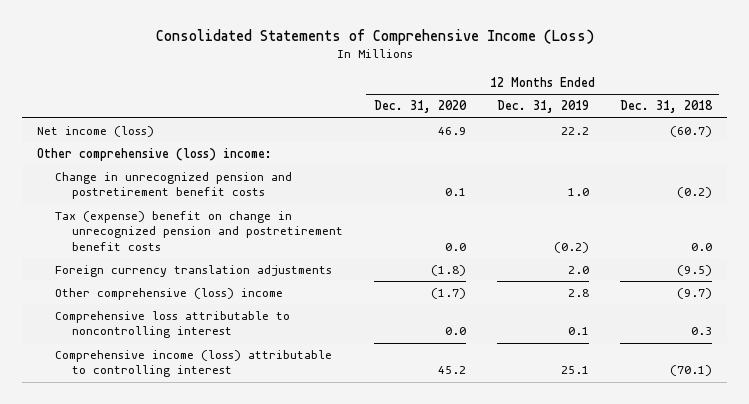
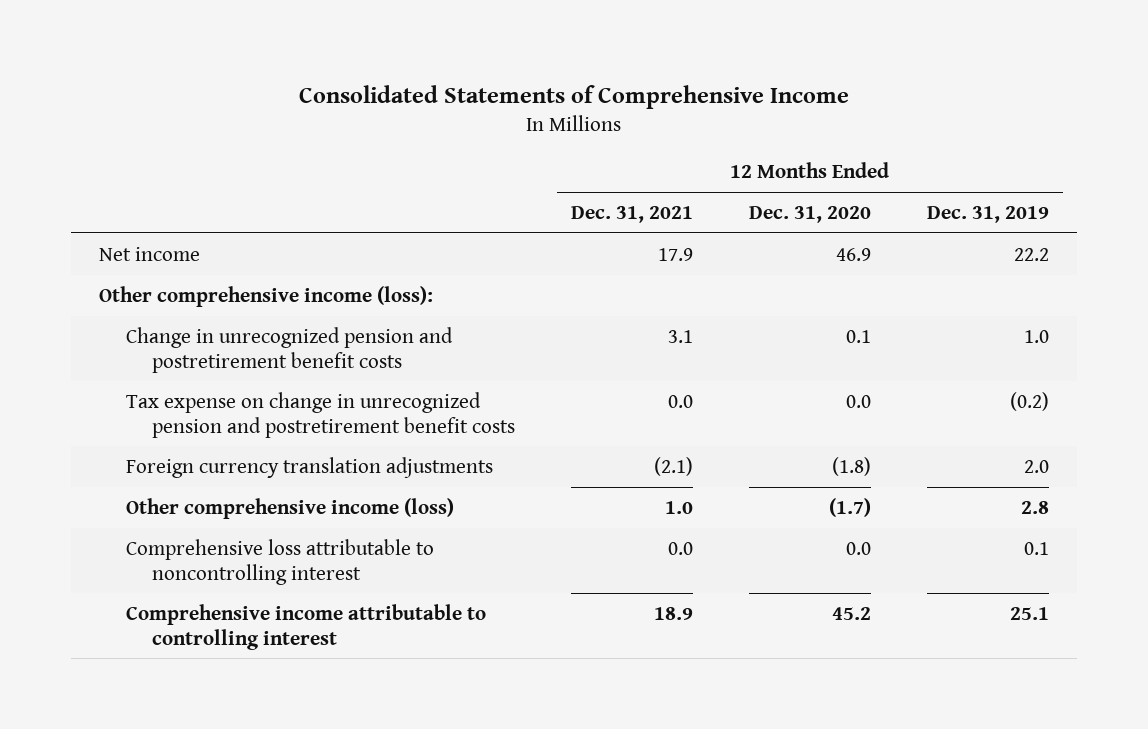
[155,29,594,46] Consolidated Statements of Comprehensive Income (Loss) -> [298,85,849,110] Consolidated Statements of Comprehensive Income
[619,100,713,114] Dec. 31, 2018 -> none
none -> [570,205,693,223] Dec. 31, 2021
[37,126,155,138] Net income (loss) -> [99,246,201,261] Net income
[37,148,273,162] Other comprehensive (loss) income: -> [99,285,434,307] Other comprehensive income (loss):
[54,211,344,251] Tax (expense) benefit on change in unrecognized pension and postretirement benefit costs -> [125,391,516,438] Tax expense on change in unrecognized pension and postretirement benefit costs
[54,288,283,301] Other comprehensive (loss) income -> [125,497,454,519] Other comprehensive income (loss)
[54,350,332,378] Comprehensive income (loss) attributable to controlling interest -> [125,603,486,650] Comprehensive income attributable to controlling interest

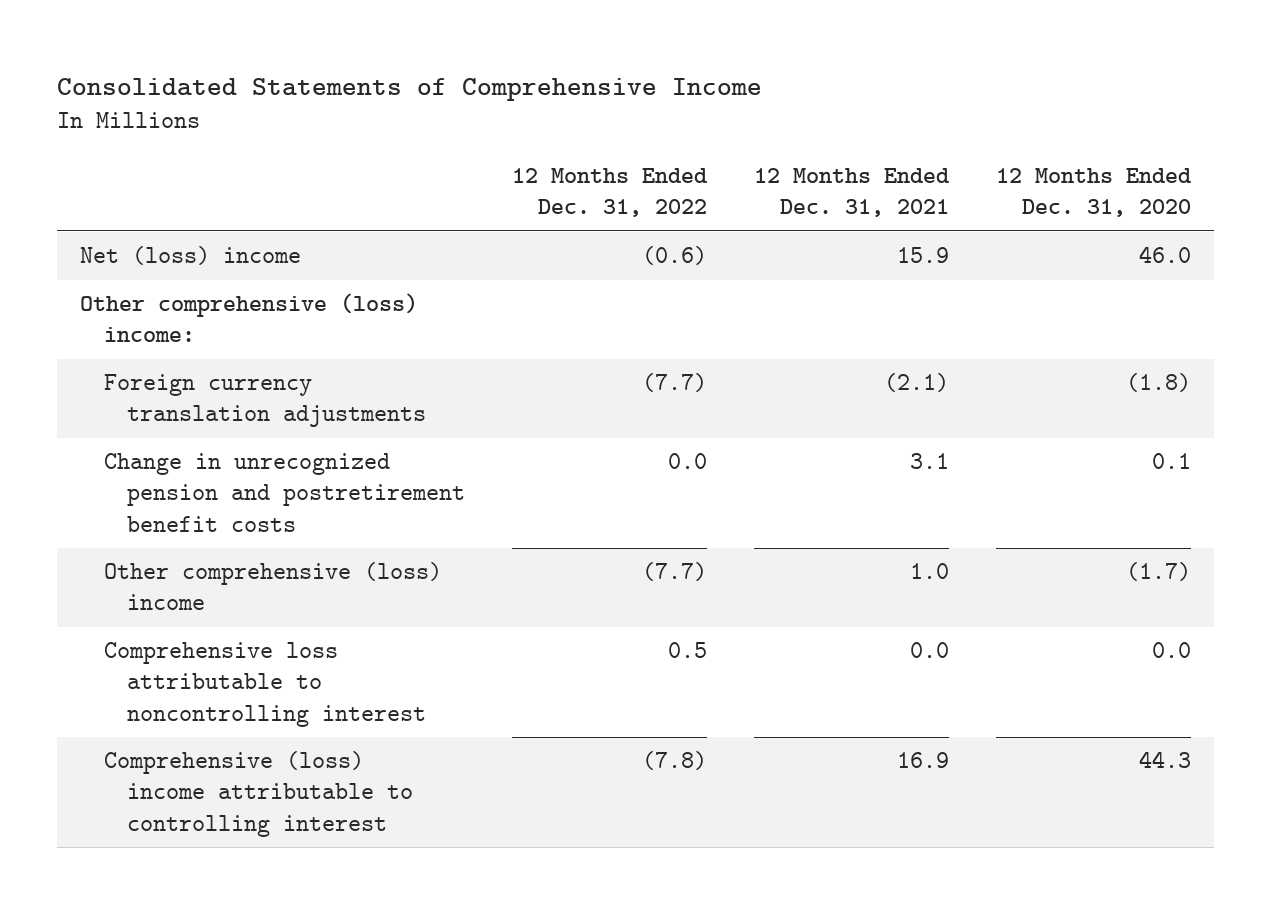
[926,205,1049,223] Dec. 31, 2019 -> none
none -> [511,168,708,218] 12 Months Ended Dec. 31, 2022
[125,391,516,438] Tax expense on change in unrecognized pension and postretirement benefit costs -> none
[99,246,201,261] Net income -> [80,246,302,266] Net (loss) income
[657,247,693,261] 17.9 -> [896,247,949,264] 15.9
[835,247,871,261] 46.9 -> [1138,246,1191,264] 46.0
[99,285,434,307] Other comprehensive income (loss): -> [80,293,419,343] Other comprehensive (loss) income:
[125,326,453,373] Change in unrecognized pension and postretirement benefit costs -> [103,453,465,532] Change in unrecognized pension and postretirement benefit costs
[125,497,454,519] Other comprehensive income (loss) -> [103,562,442,611] Other comprehensive (loss) income
[125,603,486,650] Comprehensive income attributable to controlling interest -> [103,751,413,837] Comprehensive (loss) income attributable to controlling interest
[653,606,693,620] 18.9 -> [896,752,949,769] 16.9
[831,606,871,620] 45.2 -> [1138,751,1191,769] 44.3

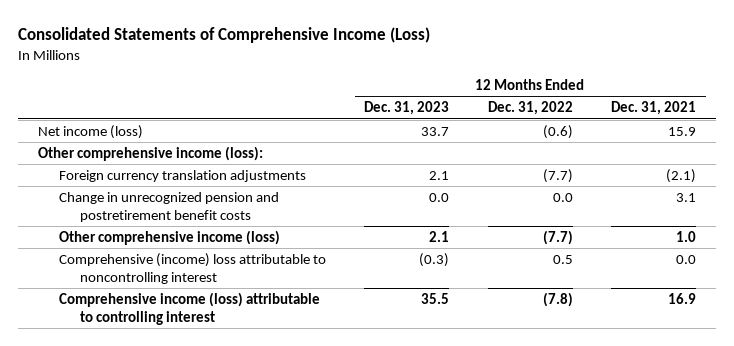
[56,77,762,101] Consolidated Statements of Comprehensive Income -> [18,27,431,44] Consolidated Statements of Comprehensive Income (Loss)
[995,168,1192,218] 12 Months Ended Dec. 31, 2020 -> none
none -> [364,101,450,116] Dec. 31, 2023
[80,246,302,266] Net (loss) income -> [37,124,143,139] Net income (loss)
[80,293,419,343] Other comprehensive (loss) income: -> [37,145,263,161] Other comprehensive income (loss):
[103,562,442,611] Other comprehensive (loss) income -> [59,229,281,245] Other comprehensive income (loss)
[103,642,426,727] Comprehensive loss attributable to noncontrolling interest -> [59,252,327,284] Comprehensive (income) loss attributable to noncontrolling interest
[103,751,413,837] Comprehensive (loss) income attributable to controlling interest -> [59,291,321,325] Comprehensive income (loss) attributable to controlling interest

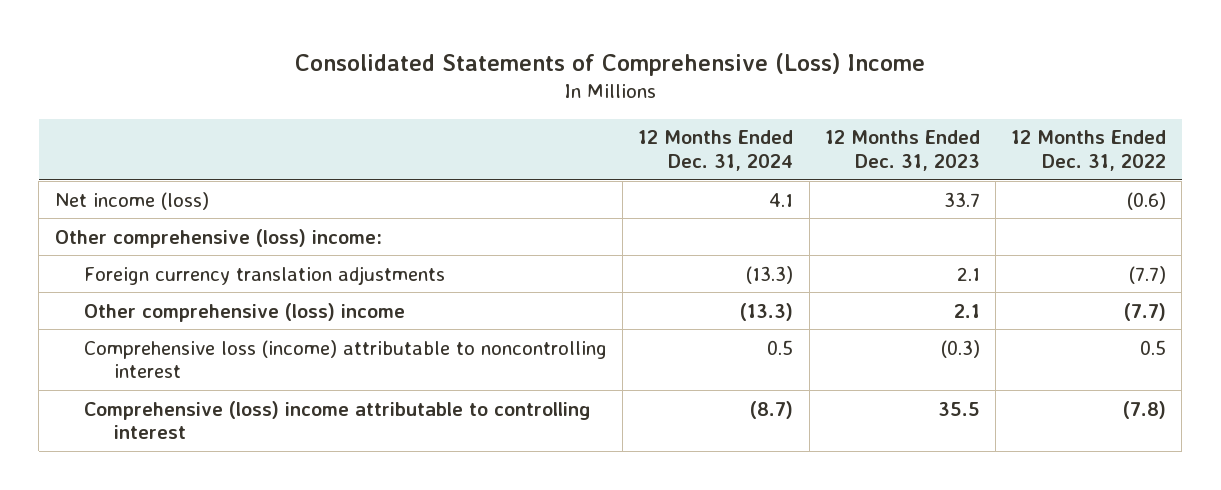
[18,27,431,44] Consolidated Statements of Comprehensive Income (Loss) -> [295,52,926,76] Consolidated Statements of Comprehensive (Loss) Income
[611,101,697,116] Dec. 31, 2021 -> none
none -> [638,130,794,172] 12 Months Ended Dec. 31, 2024
[37,145,263,161] Other comprehensive income (loss): -> [54,228,382,248] Other comprehensive (loss) income:
[59,191,280,222] Change in unrecognized pension and postretirement benefit costs -> none
[59,229,281,245] Other comprehensive income (loss) -> [84,302,406,322] Other comprehensive (loss) income
[59,252,327,284] Comprehensive (income) loss attributable to noncontrolling interest -> [84,339,608,379] Comprehensive loss (income) attributable to noncontrolling interest
[59,291,321,325] Comprehensive income (loss) attributable to controlling interest -> [84,400,591,440] Comprehensive (loss) income attributable to controlling interest

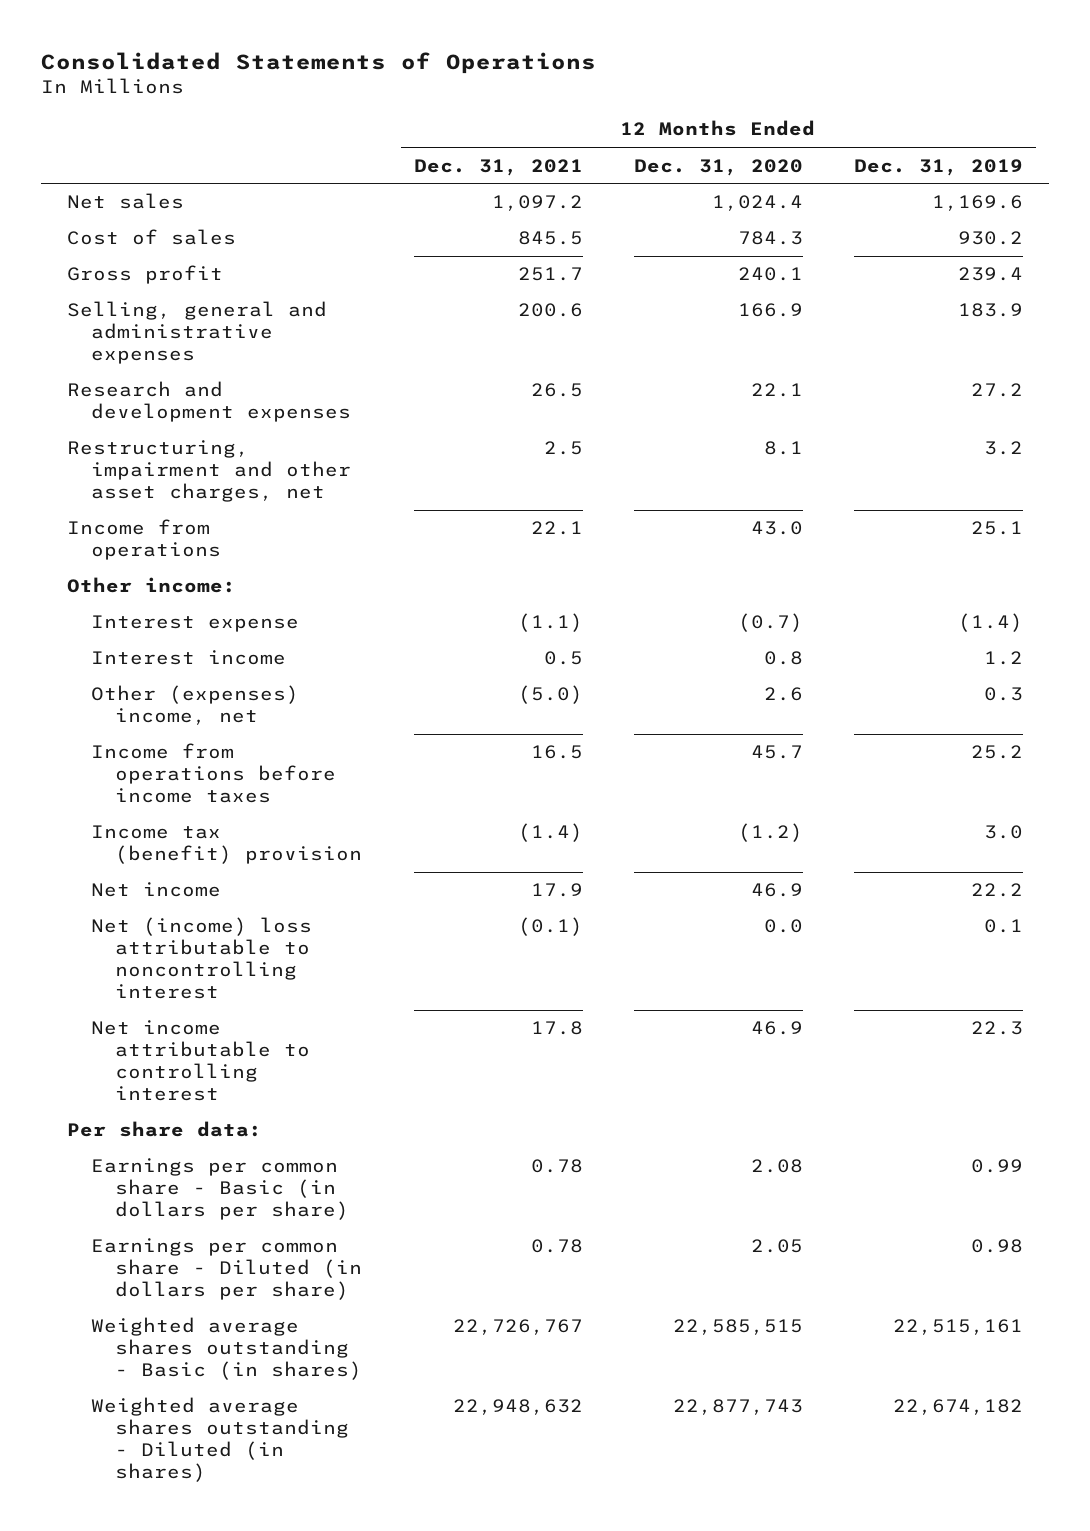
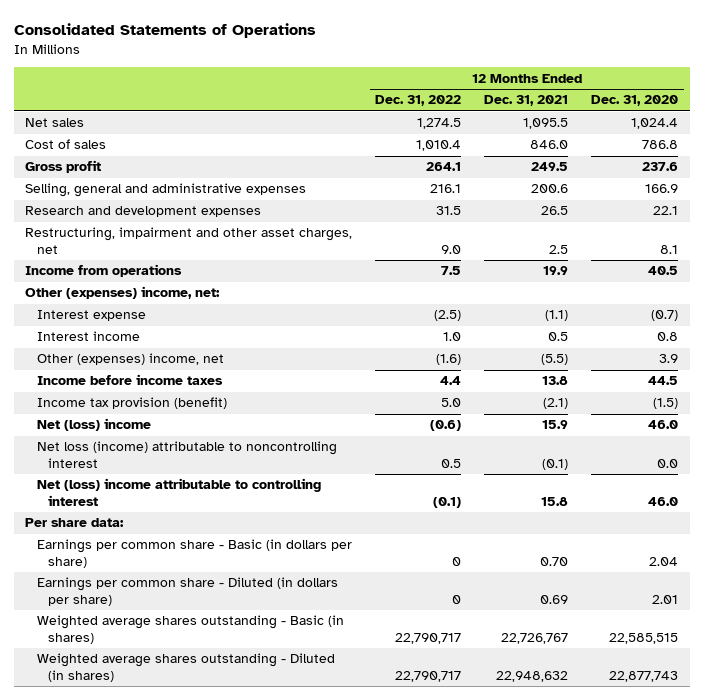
[854,158,1024,176] Dec. 31, 2019 -> none
none -> [375,95,462,107] Dec. 31, 2022
[491,195,583,212] 1,097.2 -> [523,118,569,130] 1,095.5
[517,231,583,246] 845.5 -> [530,140,569,150] 846.0
[737,231,803,246] 784.3 -> [642,140,679,150] 786.8
[517,267,583,282] 251.7 -> [531,162,569,172] 249.5
[737,267,803,282] 240.1 -> [642,162,679,172] 237.6
[530,521,583,536] 22.1 -> [543,266,569,276] 19.9
[750,521,803,536] 43.0 -> [648,266,679,276] 40.5
[66,577,236,594] Other income: -> [25,286,221,300] Other (expenses) income, net:
[517,685,583,705] (5.0) -> [541,354,569,366] (5.5)
[763,687,803,702] 2.6 -> [659,354,679,364] 3.9
[91,743,337,804] Income from operations before income taxes -> [36,374,223,386] Income before income taxes
[530,745,583,760] 16.5 -> [542,376,569,386] 13.8
[750,745,803,760] 45.7 -> [648,376,679,386] 44.5
[91,825,363,865] Income tax (benefit) provision -> [36,397,227,410] Income tax provision (benefit)
[517,823,583,843] (1.4) -> [543,398,569,410] (2.1)
[737,823,803,843] (1.2) -> [653,398,679,410] (1.5)
[91,882,222,898] Net income -> [36,418,151,432] Net (loss) income
[530,883,583,898] 17.9 -> [542,420,569,430] 15.9
[750,883,803,898] 46.9 -> [648,420,679,430] 46.0
[91,917,313,1000] Net (income) loss attributable to noncontrolling interest -> [36,441,337,469] Net loss (income) attributable to noncontrolling interest
[91,1020,311,1102] Net income attributable to controlling interest -> [36,478,321,507] Net (loss) income attributable to controlling interest
[530,1021,583,1036] 17.8 -> [541,497,569,507] 15.8
[750,1021,803,1036] 46.9 -> [648,497,679,507] 46.0
[530,1159,583,1174] 0.78 -> [540,557,569,567] 0.70
[750,1159,803,1174] 2.08 -> [649,557,679,567] 2.04
[530,1239,583,1254] 0.78 -> [540,595,569,605] 0.69
[750,1239,803,1254] 2.05 -> [652,595,679,605] 2.01

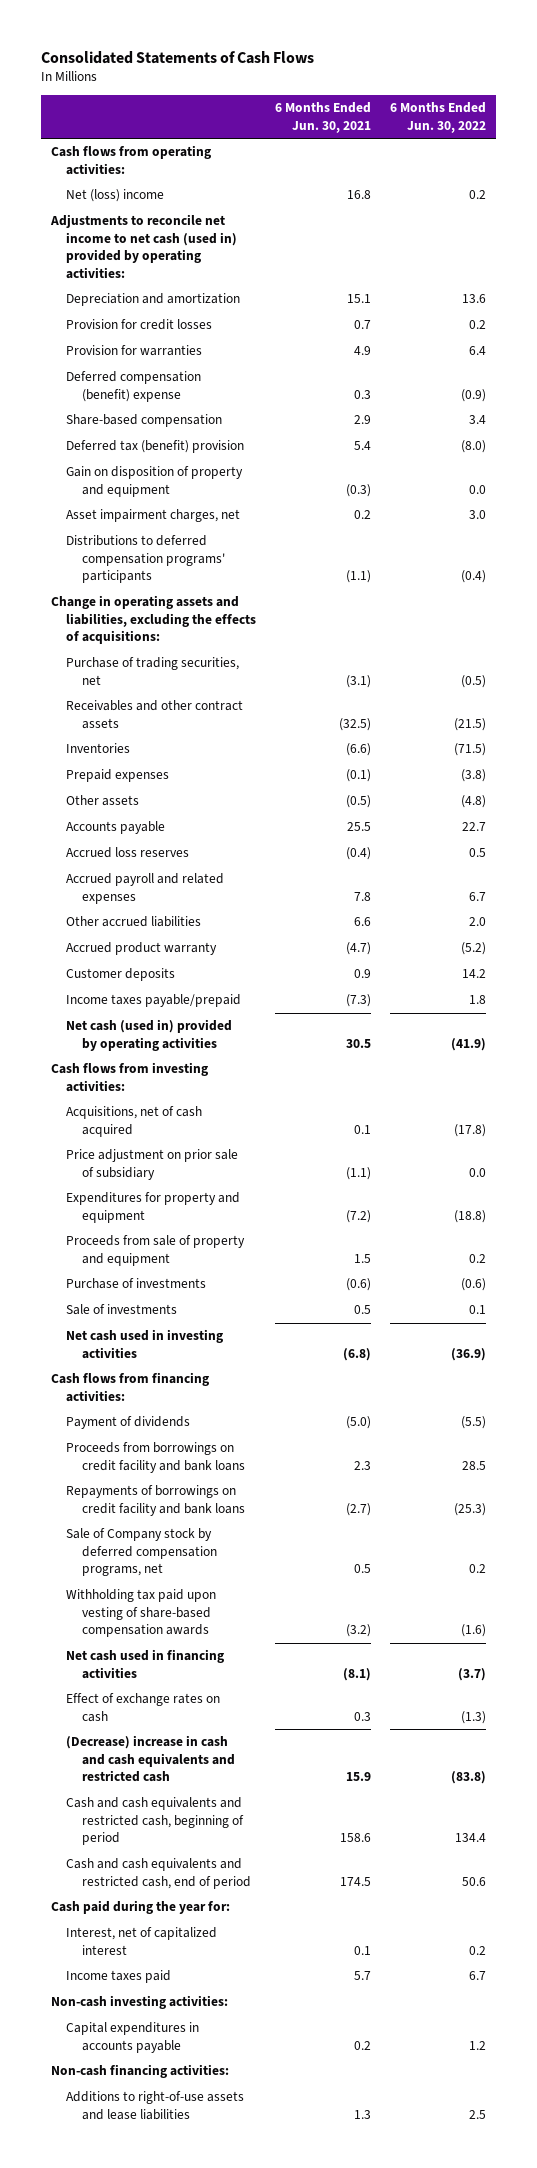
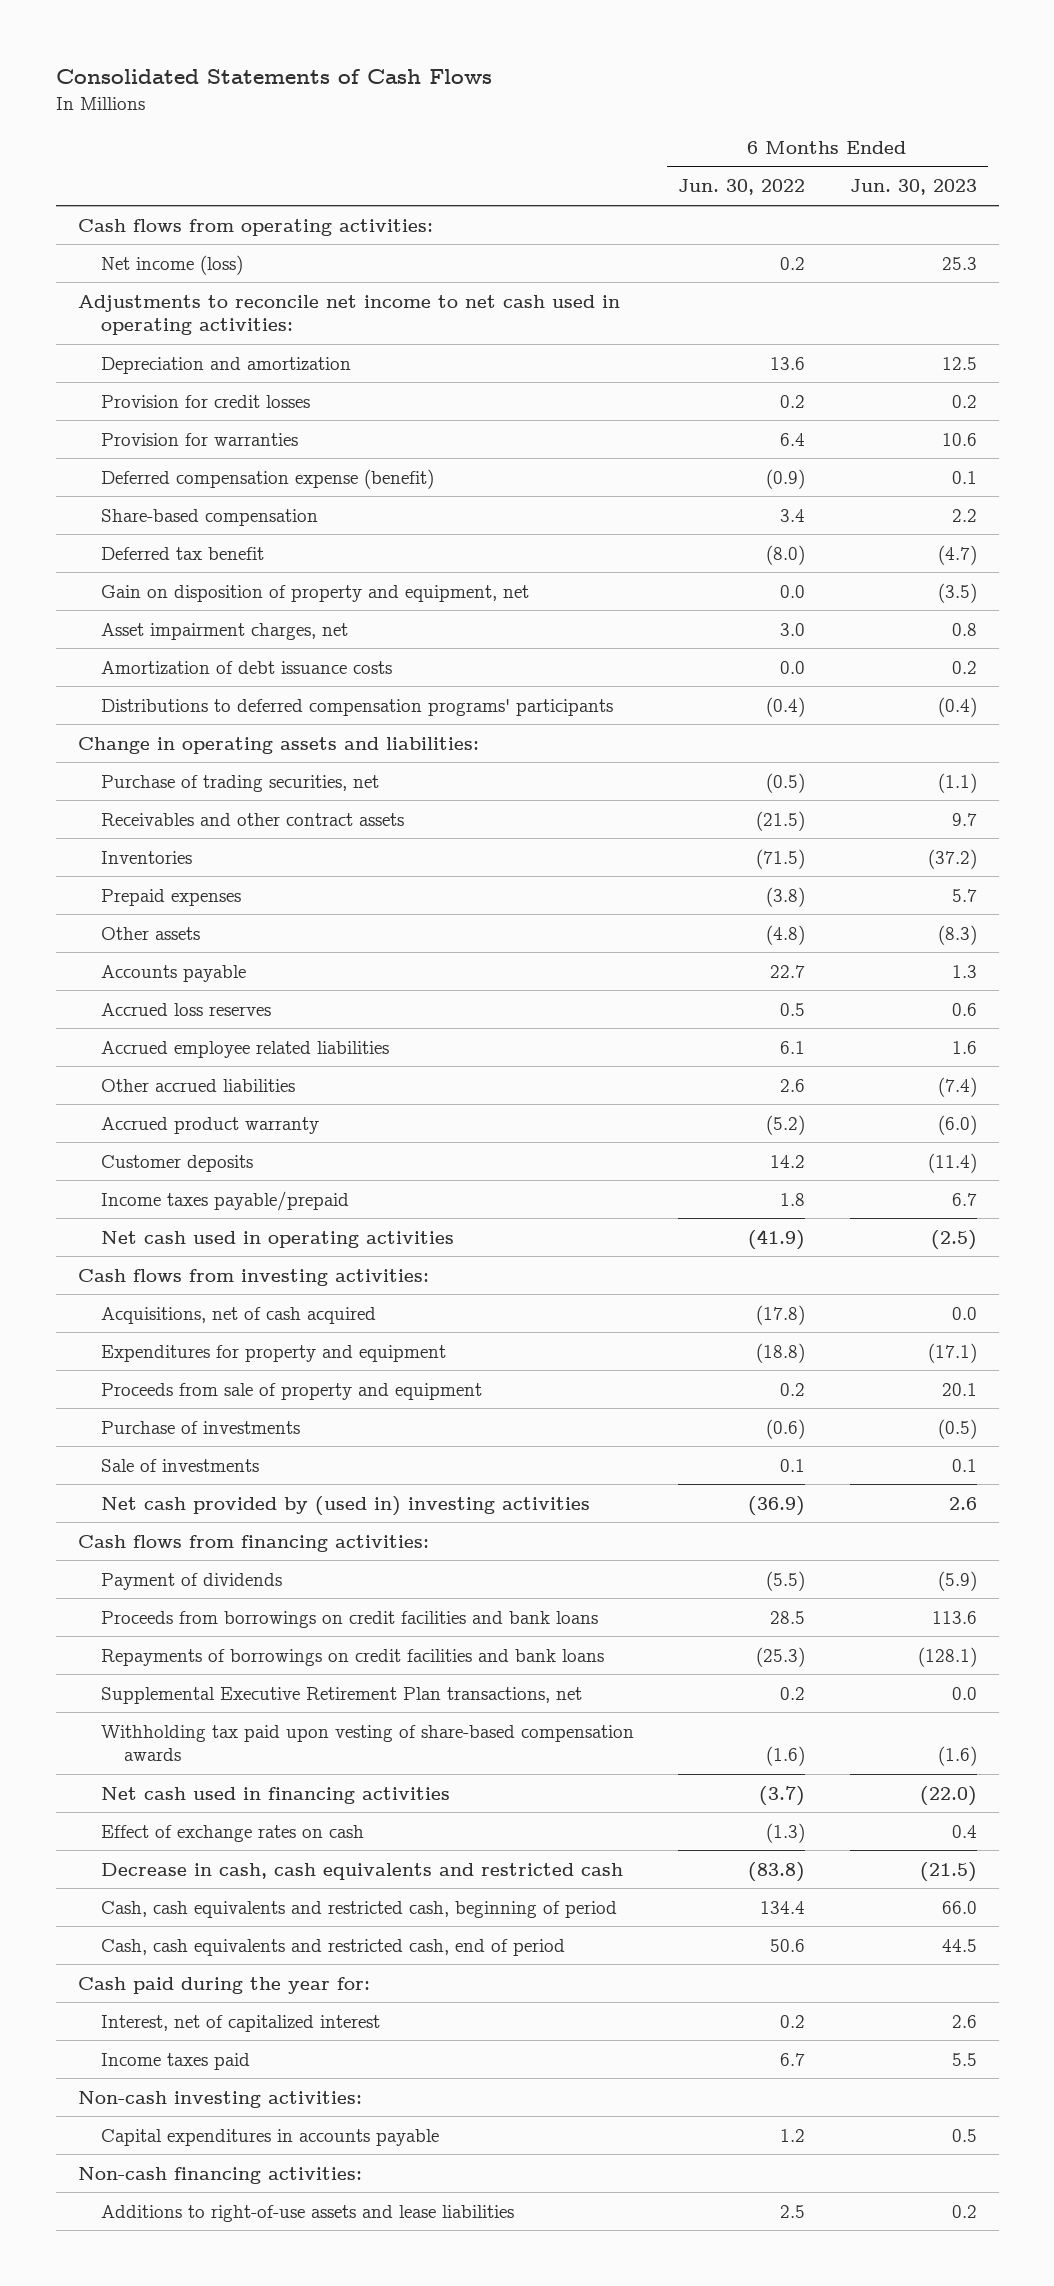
[275,102,372,133] 6 Months Ended Jun. 30, 2021 -> none
none -> [849,179,977,196] Jun. 30, 2023
[66,189,165,203] Net (loss) income -> [100,254,243,275] Net income (loss)
[49,214,238,280] Adjustments to reconcile net income to net cash (used in) provided by operating activities: -> [77,294,620,336] Adjustments to reconcile net income to net cash used in operating activities:
[66,371,202,402] Deferred compensation (benefit) expense -> [100,468,434,489] Deferred compensation expense (benefit)
[66,440,245,454] Deferred tax (benefit) provision -> [100,546,264,560] Deferred tax benefit
[66,466,244,497] Gain on disposition of property and equipment -> [100,584,529,602] Gain on disposition of property and equipment, net
none -> [100,660,392,674] Amortization of debt issuance costs
[50,595,257,645] Change in operating assets and liabilities, excluding the effects of acquisitions: -> [77,736,479,754] Change in operating assets and liabilities:
[66,873,225,904] Accrued payroll and related expenses -> [100,1040,389,1058] Accrued employee related liabilities
[469,891,487,901] 6.7 -> [780,1040,806,1054] 6.1
[469,917,487,927] 2.0 -> [780,1078,806,1092] 2.6
[66,1019,233,1051] Net cash (used in) provided by operating activities -> [100,1230,454,1248] Net cash used in operating activities
[66,1149,239,1180] Price adjustment on prior sale of subsidiary -> none
[66,1329,224,1359] Net cash used in investing activities -> [100,1495,590,1516] Net cash provided by (used in) investing activities
[66,1442,245,1473] Proceeds from borrowings on credit facility and bank loans -> [100,1610,598,1628] Proceeds from borrowings on credit facilities and bank loans
[66,1485,245,1516] Repayments of borrowings on credit facility and bank loans -> [100,1648,604,1666] Repayments of borrowings on credit facilities and bank loans
[66,1528,217,1577] Sale of Company stock by deferred compensation programs, net -> [100,1686,582,1704] Supplemental Executive Retirement Plan transactions, net
[66,1735,235,1783] (Decrease) increase in cash and cash equivalents and restricted cash -> [100,1862,623,1880] Decrease in cash, cash equivalents and restricted cash
[66,1797,244,1846] Cash and cash equivalents and restricted cash, beginning of period -> [100,1900,617,1918] Cash, cash equivalents and restricted cash, beginning of period
[66,1858,251,1889] Cash and cash equivalents and restricted cash, end of period -> [100,1938,565,1956] Cash, cash equivalents and restricted cash, end of period

